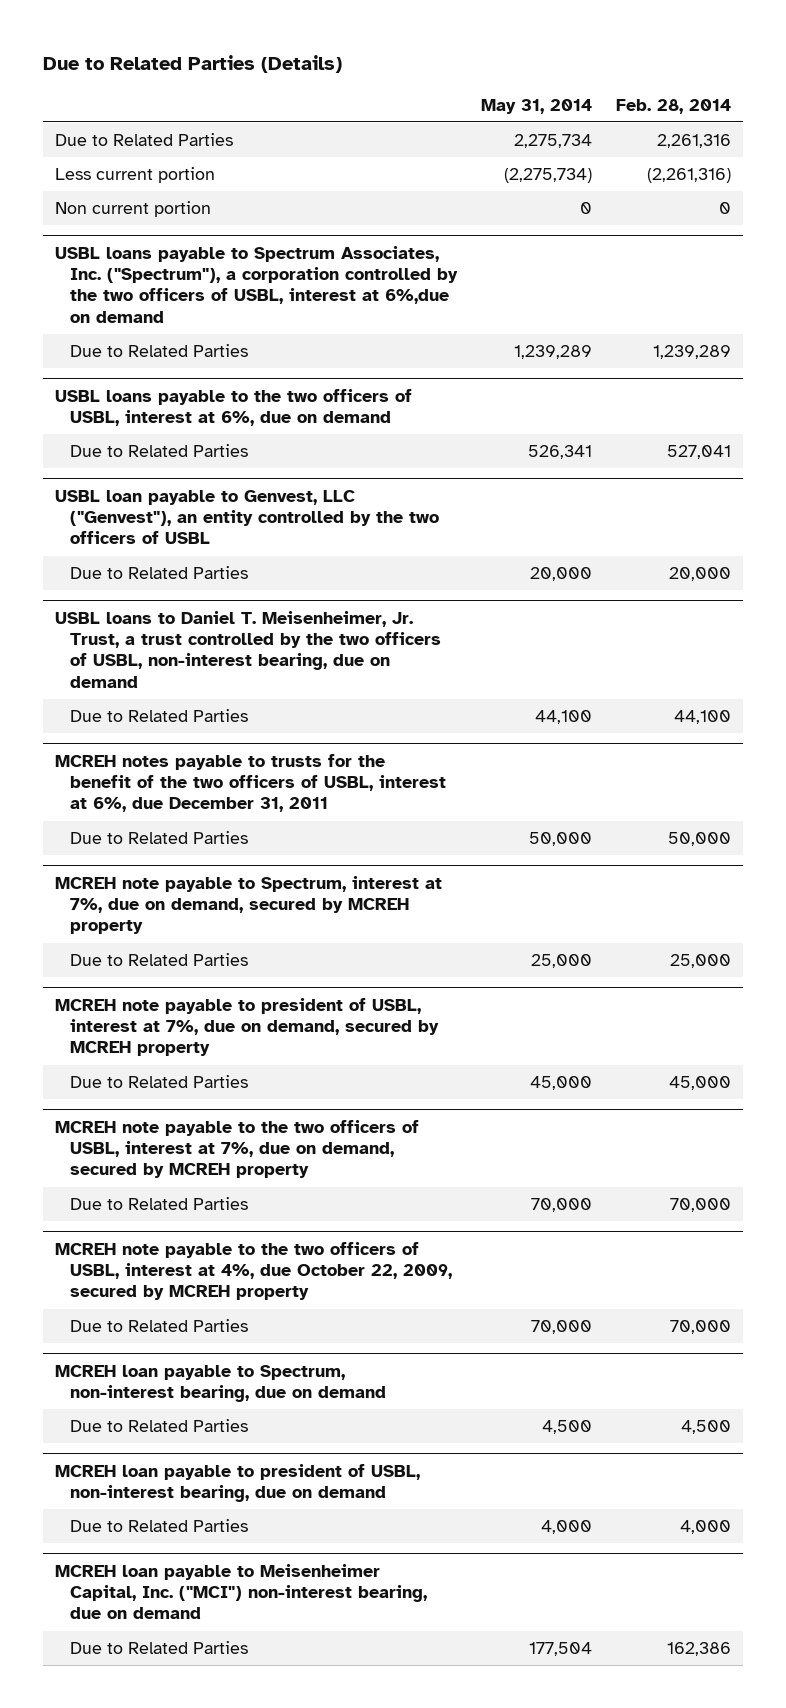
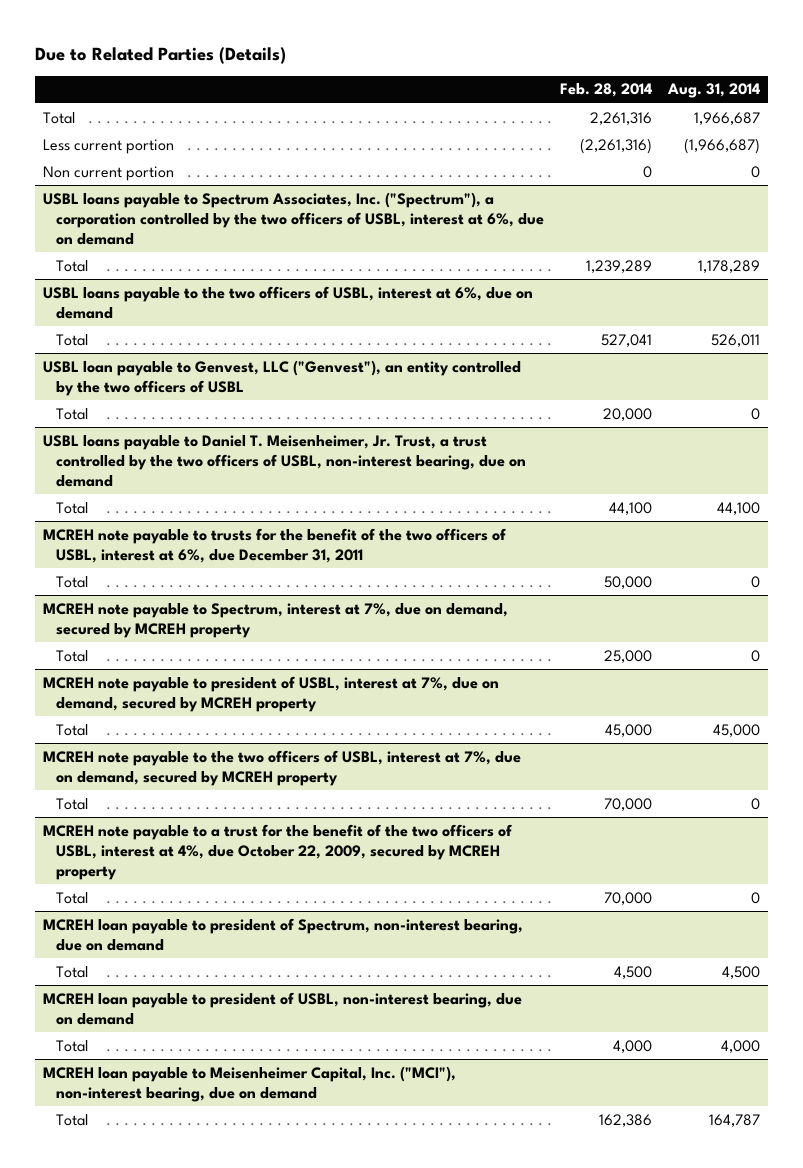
[481,98,593,114] May 31, 2014 -> none
none -> [666,83,760,99] Aug. 31, 2014
[54,133,233,147] Due to Related Parties -> [43,111,76,124] Total
[54,245,459,323] USBL loans payable to Spectrum Associates, Inc. ("Spectrum"), a corporation controlled by the two officers of USBL, interest at 6%,due on demand -> [43,191,544,245] USBL loans payable to Spectrum Associates, Inc. ("Spectrum"), a corporation controlled by the two officers of USBL, interest at 6%, due on demand
[70,344,249,358] Due to Related Parties -> [55,259,88,272] Total
[70,444,249,458] Due to Related Parties -> [55,333,88,346] Total
[70,566,249,580] Due to Related Parties -> [55,407,88,420] Total
[54,610,442,688] USBL loans to Daniel T. Meisenheimer, Jr. Trust, a trust controlled by the two officers of USBL, non-interest bearing, due on demand -> [43,434,526,487] USBL loans payable to Daniel T. Meisenheimer, Jr. Trust, a trust controlled by the two officers of USBL, non-interest bearing, due on demand
[70,709,249,723] Due to Related Parties -> [55,501,88,514] Total
[54,753,447,813] MCREH notes payable to trusts for the benefit of the two officers of USBL, interest at 6%, due December 31, 2011 -> [43,527,507,563] MCREH note payable to trusts for the benefit of the two officers of USBL, interest at 6%, due December 31, 2011
[70,831,249,845] Due to Related Parties -> [55,575,88,588] Total
[70,953,249,967] Due to Related Parties -> [55,649,88,662] Total
[70,1075,249,1089] Due to Related Parties -> [55,723,88,736] Total
[70,1197,249,1211] Due to Related Parties -> [55,797,88,810] Total
[54,1241,453,1301] MCREH note payable to the two officers of USBL, interest at 4%, due October 22, 2009, secured by MCREH property -> [43,823,513,880] MCREH note payable to a trust for the benefit of the two officers of USBL, interest at 4%, due October 22, 2009, secured by MCREH property
[70,1319,249,1333] Due to Related Parties -> [55,891,88,904] Total
[54,1364,387,1403] MCREH loan payable to Spectrum, non-interest bearing, due on demand -> [43,917,524,951] MCREH loan payable to president of Spectrum, non-interest bearing, due on demand
[70,1419,249,1433] Due to Related Parties -> [55,965,88,978] Total
[70,1519,249,1533] Due to Related Parties -> [55,1039,88,1052] Total
[54,1563,428,1620] MCREH loan payable to Meisenheimer Capital, Inc. ("MCI") non-interest bearing, due on demand -> [43,1065,457,1102] MCREH loan payable to Meisenheimer Capital, Inc. ("MCI"), non-interest bearing, due on demand
[70,1641,249,1655] Due to Related Parties -> [55,1113,88,1126] Total

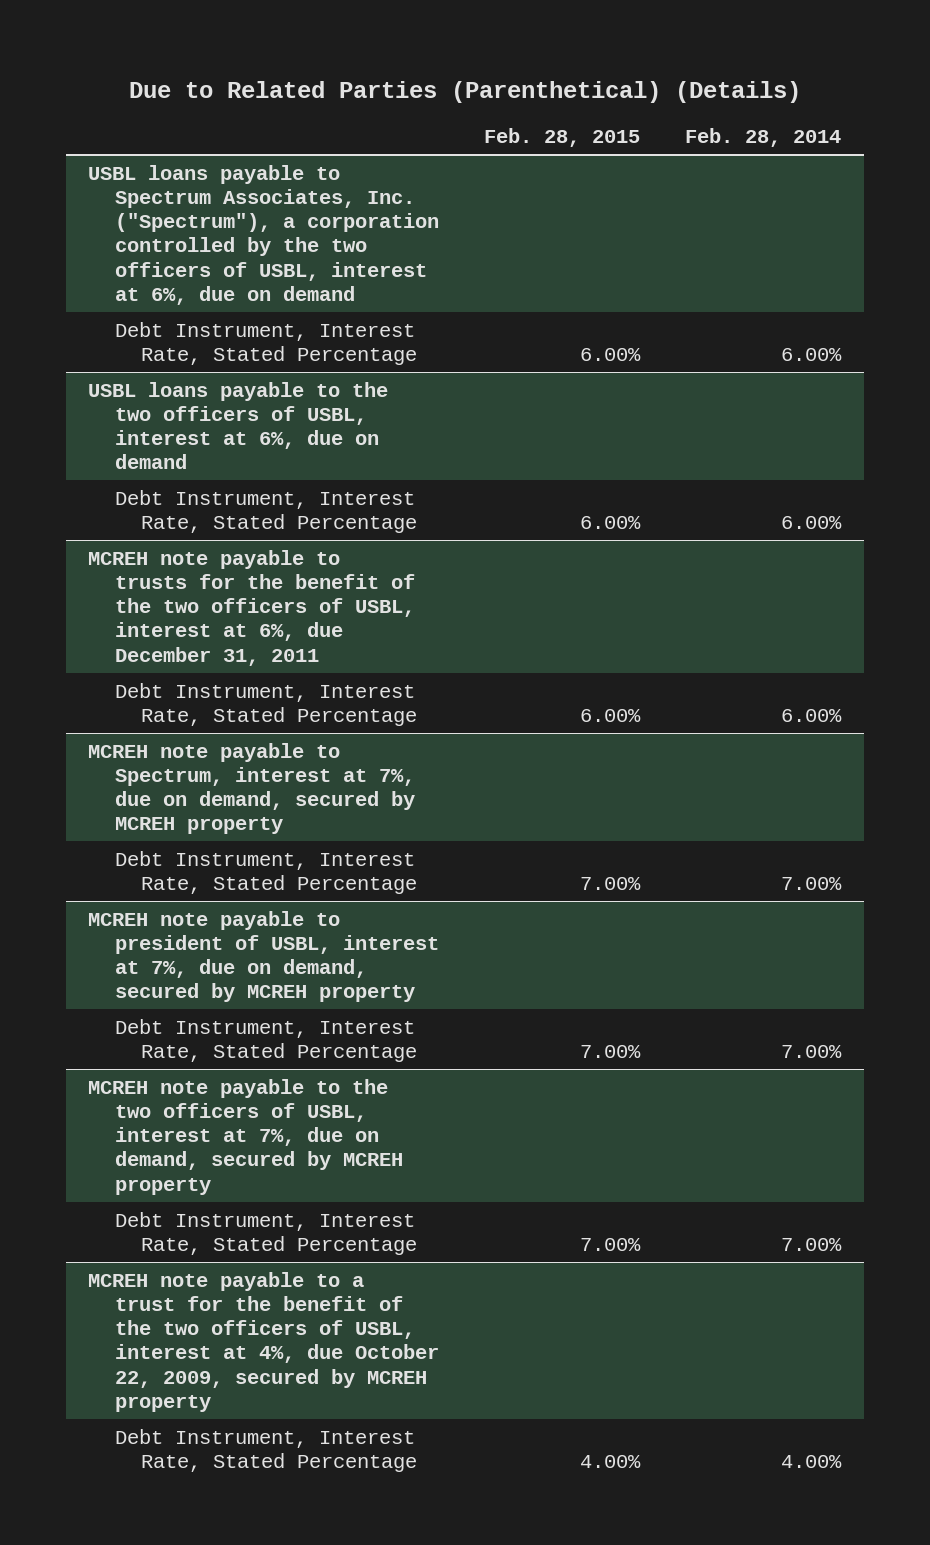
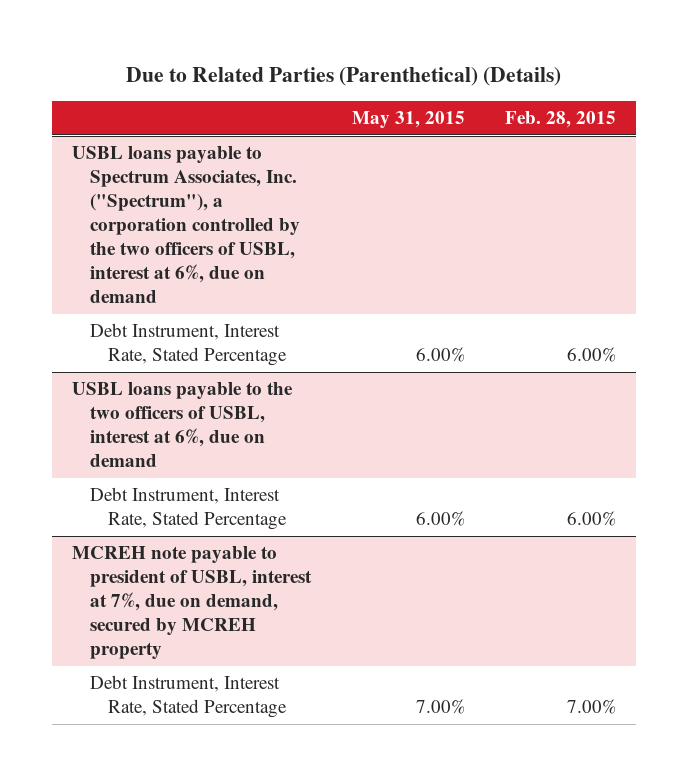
[685,128,842,148] Feb. 28, 2014 -> none
none -> [351,110,465,128] May 31, 2015
[88,549,415,666] MCREH note payable to trusts for the benefit of the two officers of USBL, interest at 6%, due December 31, 2011 -> none
[114,682,417,726] Debt Instrument, Interest Rate, Stated Percentage -> none
[88,742,415,835] MCREH note payable to Spectrum, interest at 7%, due on demand, secured by MCREH property -> none
[114,850,417,894] Debt Instrument, Interest Rate, Stated Percentage -> none
[88,1078,403,1195] MCREH note payable to the two officers of USBL, interest at 7%, due on demand, secured by MCREH property -> none
[114,1211,417,1255] Debt Instrument, Interest Rate, Stated Percentage -> none
[88,1271,439,1412] MCREH note payable to a trust for the benefit of the two officers of USBL, interest at 4%, due October 22, 2009, secured by MCREH property -> none
[114,1428,417,1472] Debt Instrument, Interest Rate, Stated Percentage -> none

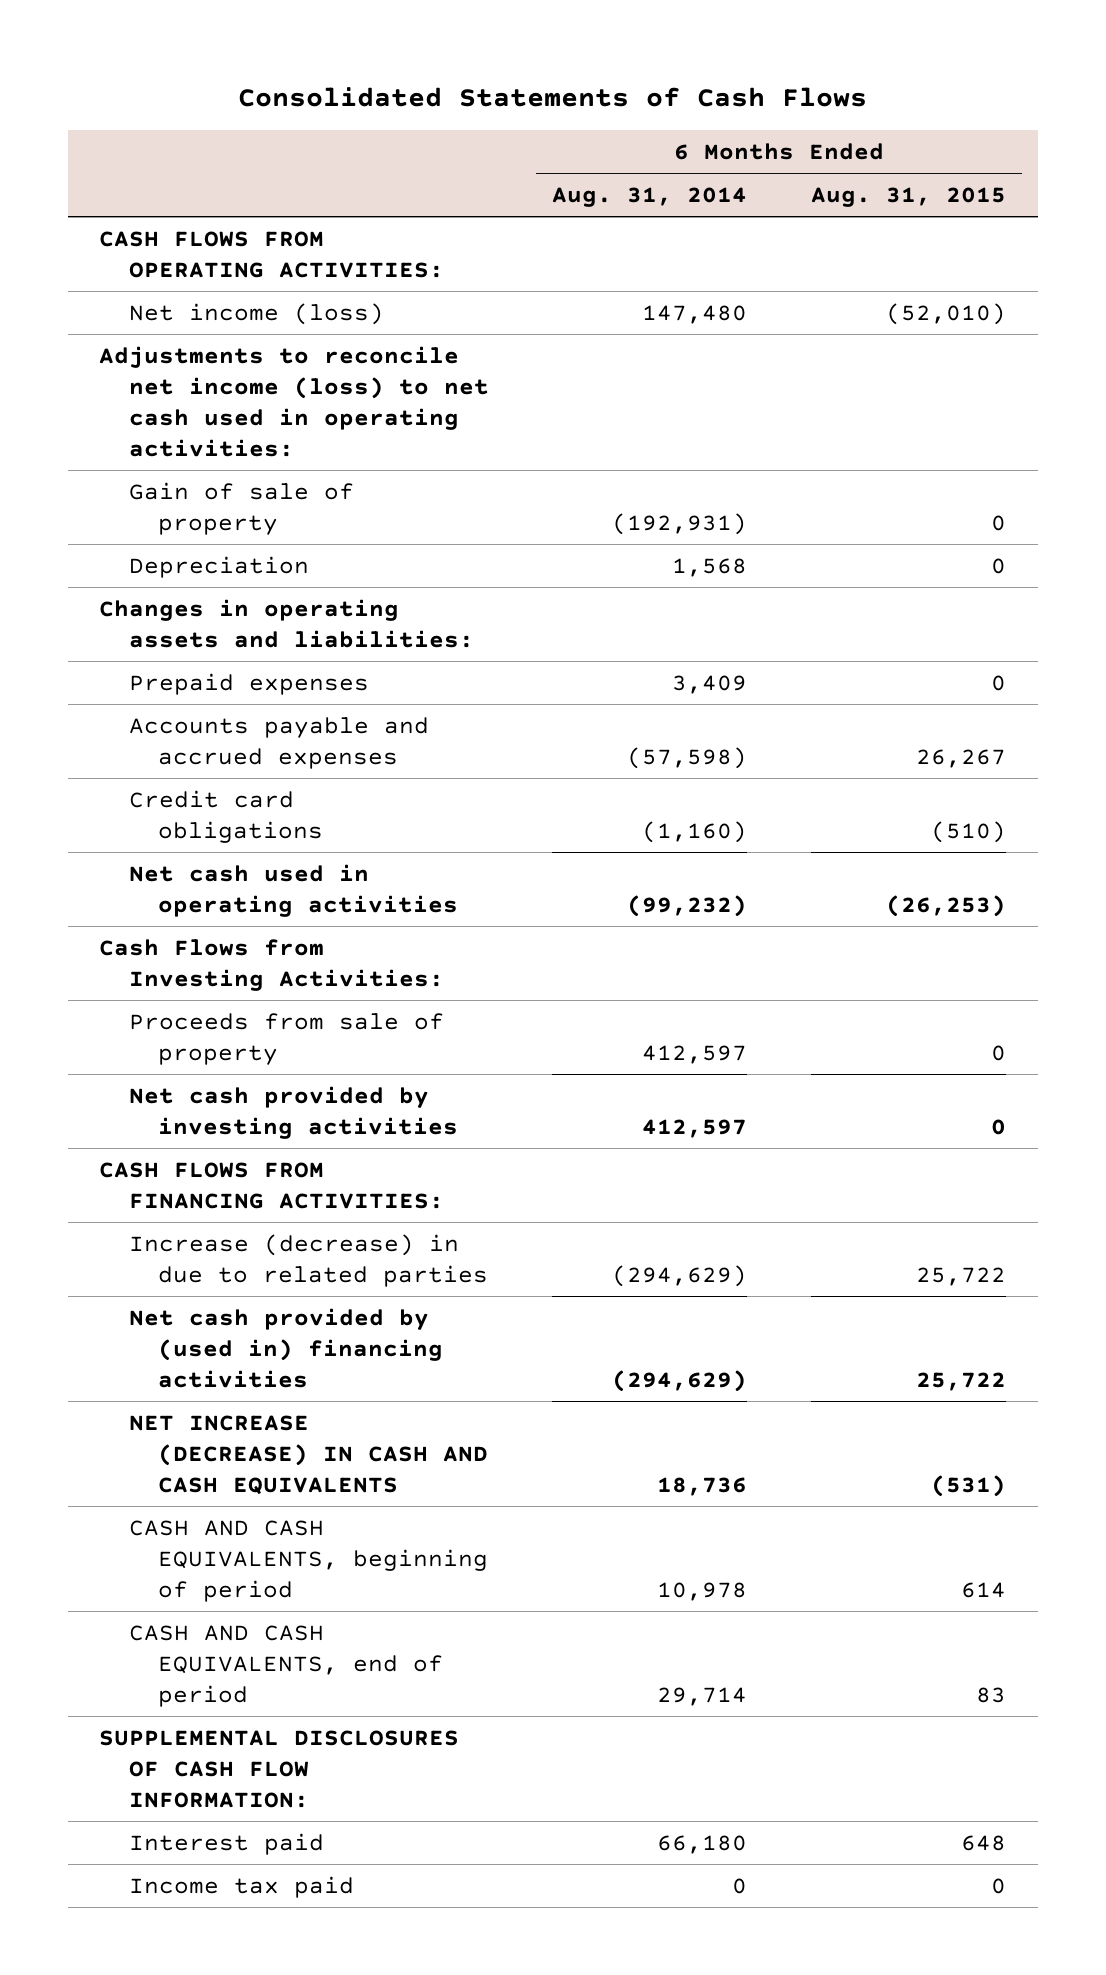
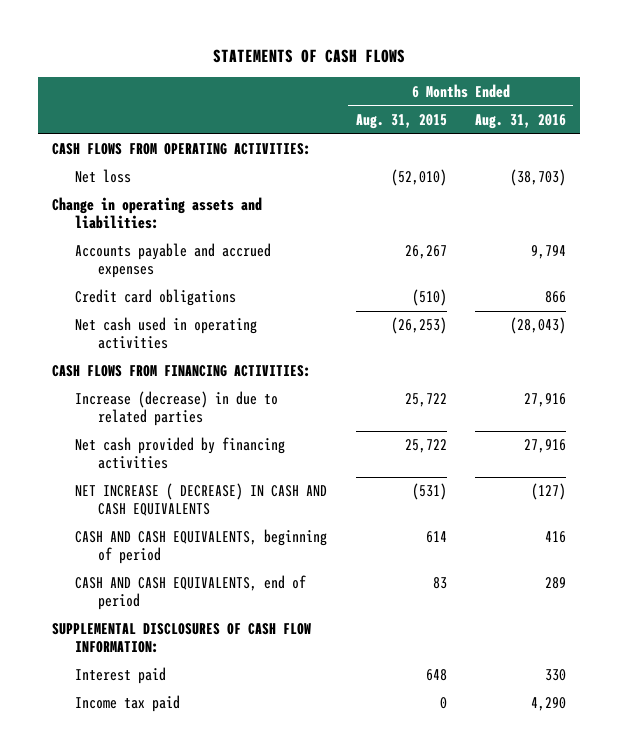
[237,86,867,107] Consolidated Statements of Cash Flows -> [213,48,406,63] STATEMENTS OF CASH FLOWS
[552,187,748,208] Aug. 31, 2014 -> none
none -> [474,114,566,130] Aug. 31, 2016
[99,345,489,457] Adjustments to reconcile net income (loss) to net cash used in operating activities: -> none
[128,481,354,535] Gain of sale of property -> none
[128,555,309,578] Depreciation -> none
[128,672,369,695] Prepaid expenses -> none
[128,302,384,325] Net income (loss) -> [75,169,132,184] Net loss
[99,598,474,648] Changes in operating assets and liabilities: -> [52,197,263,230] Change in operating assets and liabilities:
[99,938,444,991] Cash Flows from Investing Activities: -> none
[128,1012,444,1065] Proceeds from sale of property -> none
[128,1085,458,1139] Net cash provided by investing activities -> none
[128,1307,443,1388] Net cash provided by (used in) financing activities -> [75,437,286,470] Net cash provided by financing activities
[128,1414,488,1495] NET INCREASE (DECREASE) IN CASH AND CASH EQUIVALENTS -> [75,483,328,517] NET INCREASE ( DECREASE) IN CASH AND CASH EQUIVALENTS

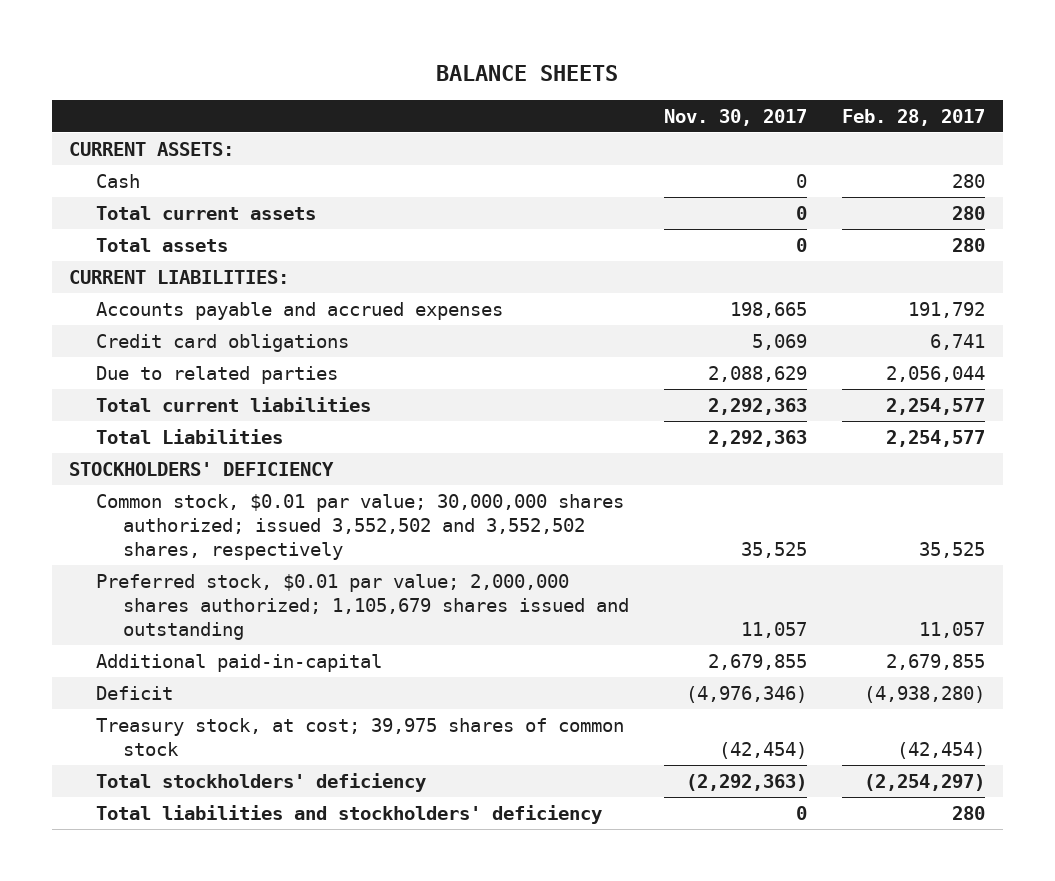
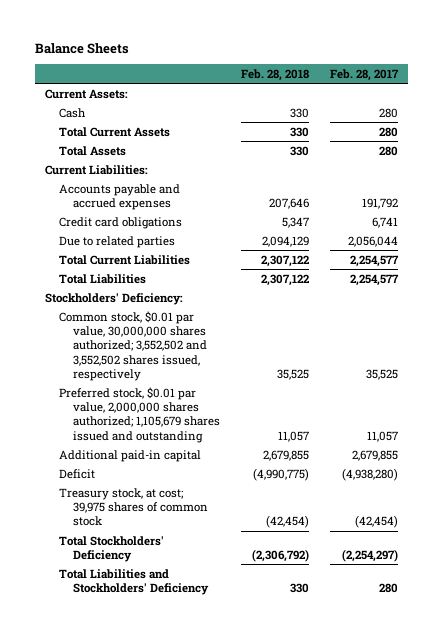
[436,65,619,82] BALANCE SHEETS -> [34,42,129,54] Balance Sheets
[664,108,808,126] Nov. 30, 2017 -> none
none -> [240,68,309,81] Feb. 28, 2018
[69,141,235,156] CURRENT ASSETS: -> [45,88,129,99] Current Assets:
[96,205,317,220] Total current assets -> [59,126,171,137] Total Current Assets
[96,237,229,252] Total assets -> [59,145,127,156] Total Assets
[69,269,290,284] CURRENT LIABILITIES: -> [45,164,149,175] Current Liabilities:
[96,396,372,412] Total current liabilities -> [59,254,191,265] Total Current Liabilities
[69,461,335,476] STOCKHOLDERS' DEFICIENCY -> [45,292,184,305] Stockholders' Deficiency:
[96,493,625,561] Common stock, $0.01 par value; 30,000,000 shares authorized; issued 3,552,502 and 3,552,502 shares, respectively -> [59,310,207,381] Common stock, $0.01 par value, 30,000,000 shares authorized; 3,552,502 and 3,552,502 shares issued, respectively
[96,573,630,641] Preferred stock, $0.01 par value; 2,000,000 shares authorized; 1,105,679 shares issued and outstanding -> [59,386,220,443] Preferred stock, $0.01 par value, 2,000,000 shares authorized; 1,105,679 shares issued and outstanding
[96,653,383,672] Additional paid-in-capital -> [59,449,202,462] Additional paid-in capital
[96,772,427,792] Total stockholders' deficiency -> [59,535,165,562] Total Stockholders' Deficiency
[96,804,603,824] Total liabilities and stockholders' deficiency -> [59,568,209,595] Total Liabilities and Stockholders' Deficiency

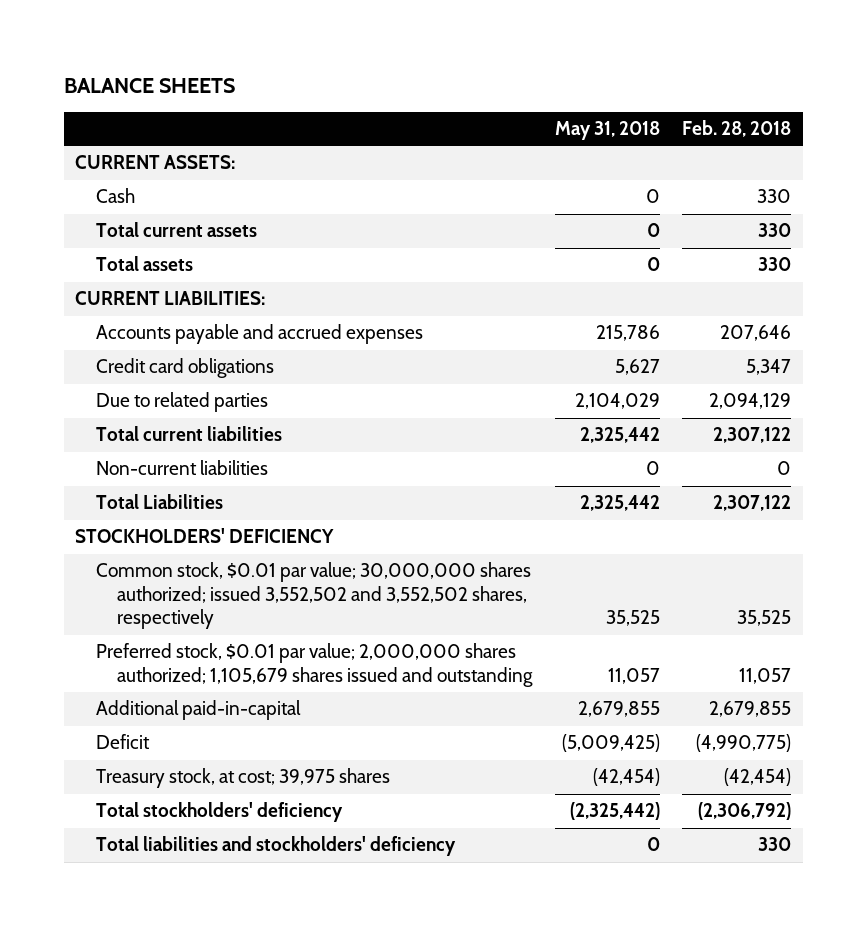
[34,42,129,54] Balance Sheets -> [63,77,235,93] BALANCE SHEETS
[329,68,399,81] Feb. 28, 2017 -> none
none -> [554,121,660,141] May 31, 2018
[45,88,129,99] Current Assets: -> [74,155,235,170] CURRENT ASSETS:
[59,126,171,137] Total Current Assets -> [96,222,258,238] Total current assets
[59,145,127,156] Total Assets -> [96,256,194,272] Total assets
[45,164,149,175] Current Liabilities: -> [74,291,265,306] CURRENT LIABILITIES:
[59,254,191,265] Total Current Liabilities -> [96,426,283,442] Total current liabilities
none -> [96,460,269,476] Non-current liabilities
[45,292,184,305] Stockholders' Deficiency: -> [74,528,334,544] STOCKHOLDERS' DEFICIENCY
[59,310,207,381] Common stock, $0.01 par value, 30,000,000 shares authorized; 3,552,502 and 3,552,502 shares issued, respectively -> [96,562,532,630] Common stock, $0.01 par value; 30,000,000 shares authorized; issued 3,552,502 and 3,552,502 shares, respectively
[59,386,220,443] Preferred stock, $0.01 par value, 2,000,000 shares authorized; 1,105,679 shares issued and outstanding -> [96,643,534,687] Preferred stock, $0.01 par value; 2,000,000 shares authorized; 1,105,679 shares issued and outstanding
[59,449,202,462] Additional paid-in capital -> [96,700,302,721] Additional paid-in-capital
[59,487,208,527] Treasury stock, at cost; 39,975 shares of common stock -> [96,768,391,789] Treasury stock, at cost; 39,975 shares
[59,535,165,562] Total Stockholders' Deficiency -> [96,802,344,823] Total stockholders' deficiency
[59,568,209,595] Total Liabilities and Stockholders' Deficiency -> [96,836,457,857] Total liabilities and stockholders' deficiency

